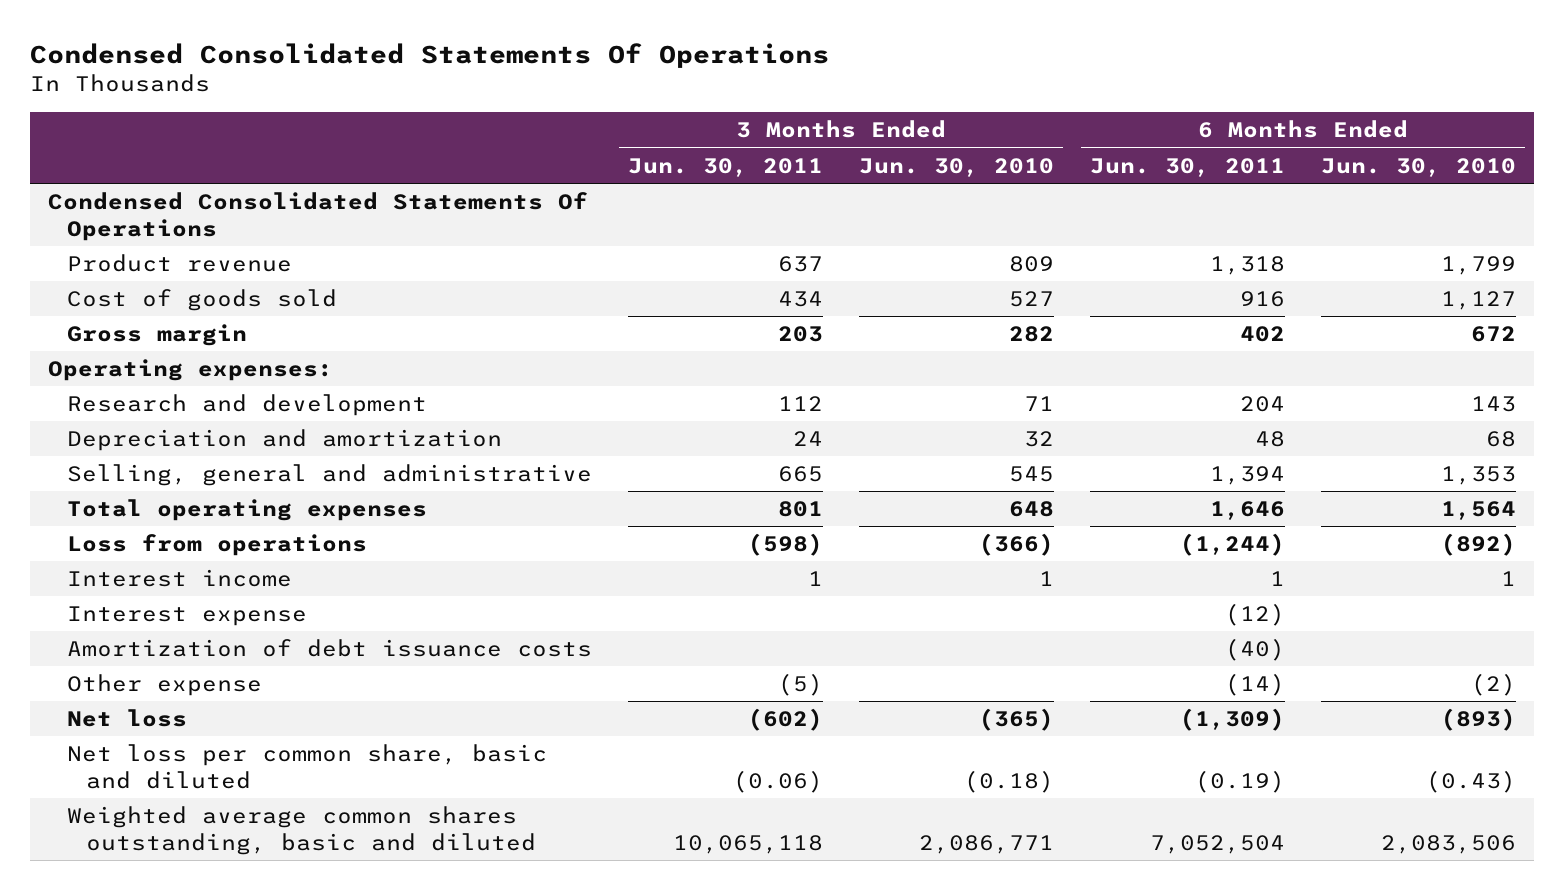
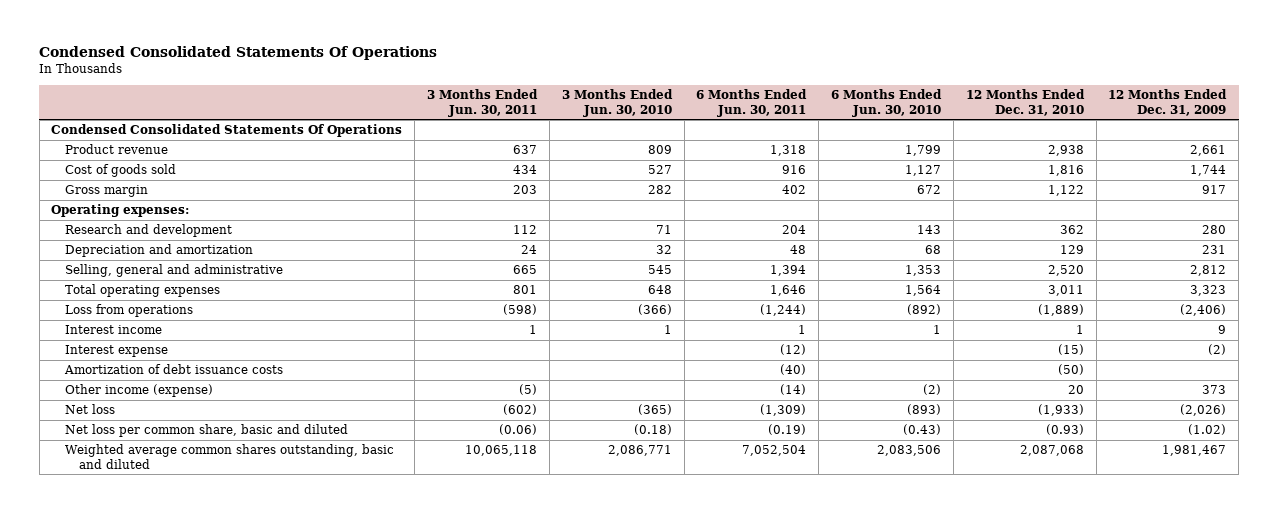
none -> [965,88,1085,116] 12 Months Ended Dec. 31, 2010
none -> [1108,88,1228,116] 12 Months Ended Dec. 31, 2009
[66,674,262,697] Other expense -> [65,384,214,398] Other income (expense)

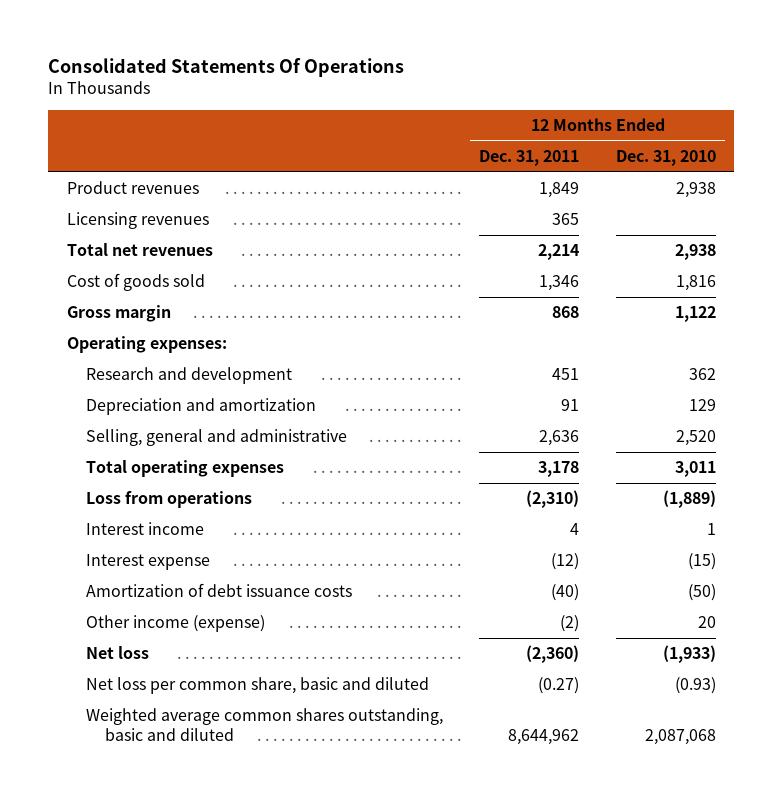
[39,46,438,61] Condensed Consolidated Statements Of Operations -> [48,57,405,77] Consolidated Statements Of Operations
[427,88,539,117] 3 Months Ended Jun. 30, 2011 -> none
[561,88,673,117] 3 Months Ended Jun. 30, 2010 -> none
[696,88,808,117] 6 Months Ended Jun. 30, 2011 -> none
[831,88,943,117] 6 Months Ended Jun. 30, 2010 -> none
[1108,88,1228,116] 12 Months Ended Dec. 31, 2009 -> none
none -> [479,149,580,166] Dec. 31, 2011
[51,124,403,138] Condensed Consolidated Statements Of Operations -> none
[65,144,169,155] Product revenue -> [66,181,199,195] Product revenues
none -> [66,212,209,230] Licensing revenues
none -> [66,243,213,257] Total net revenues

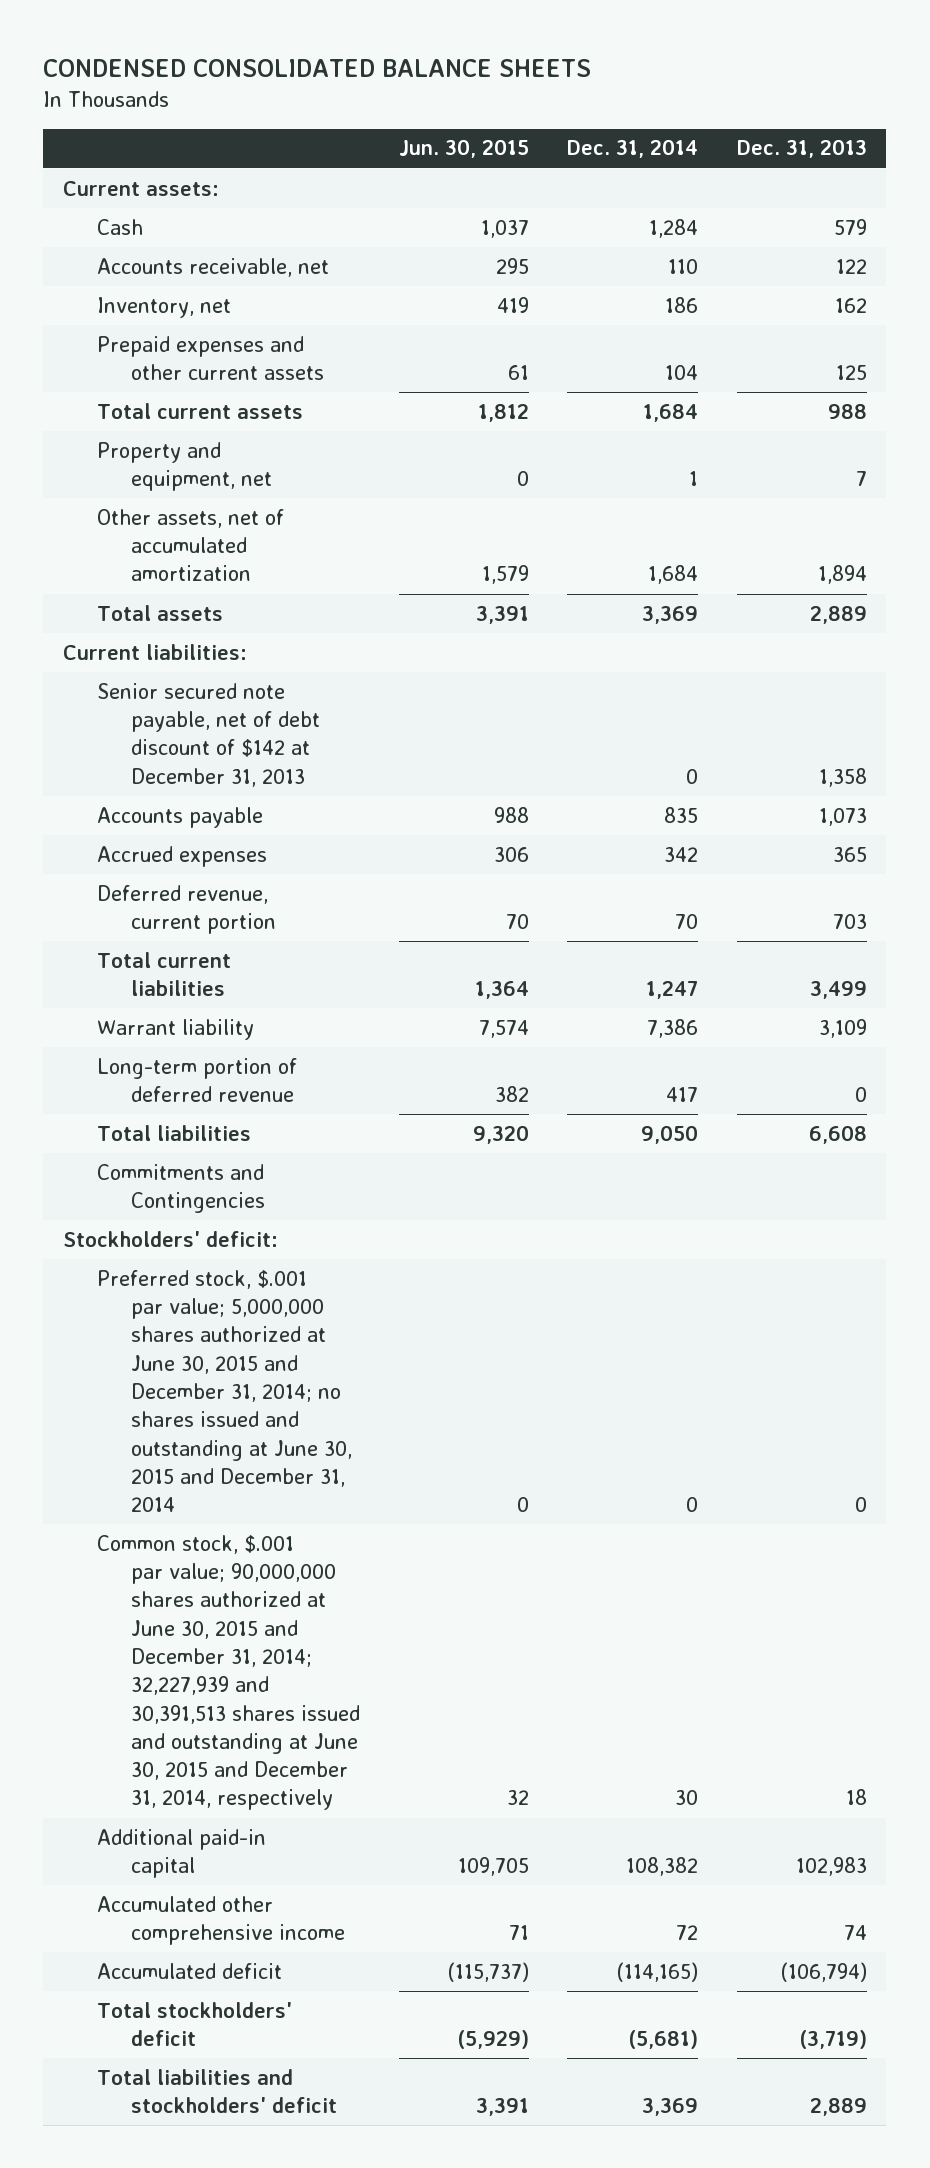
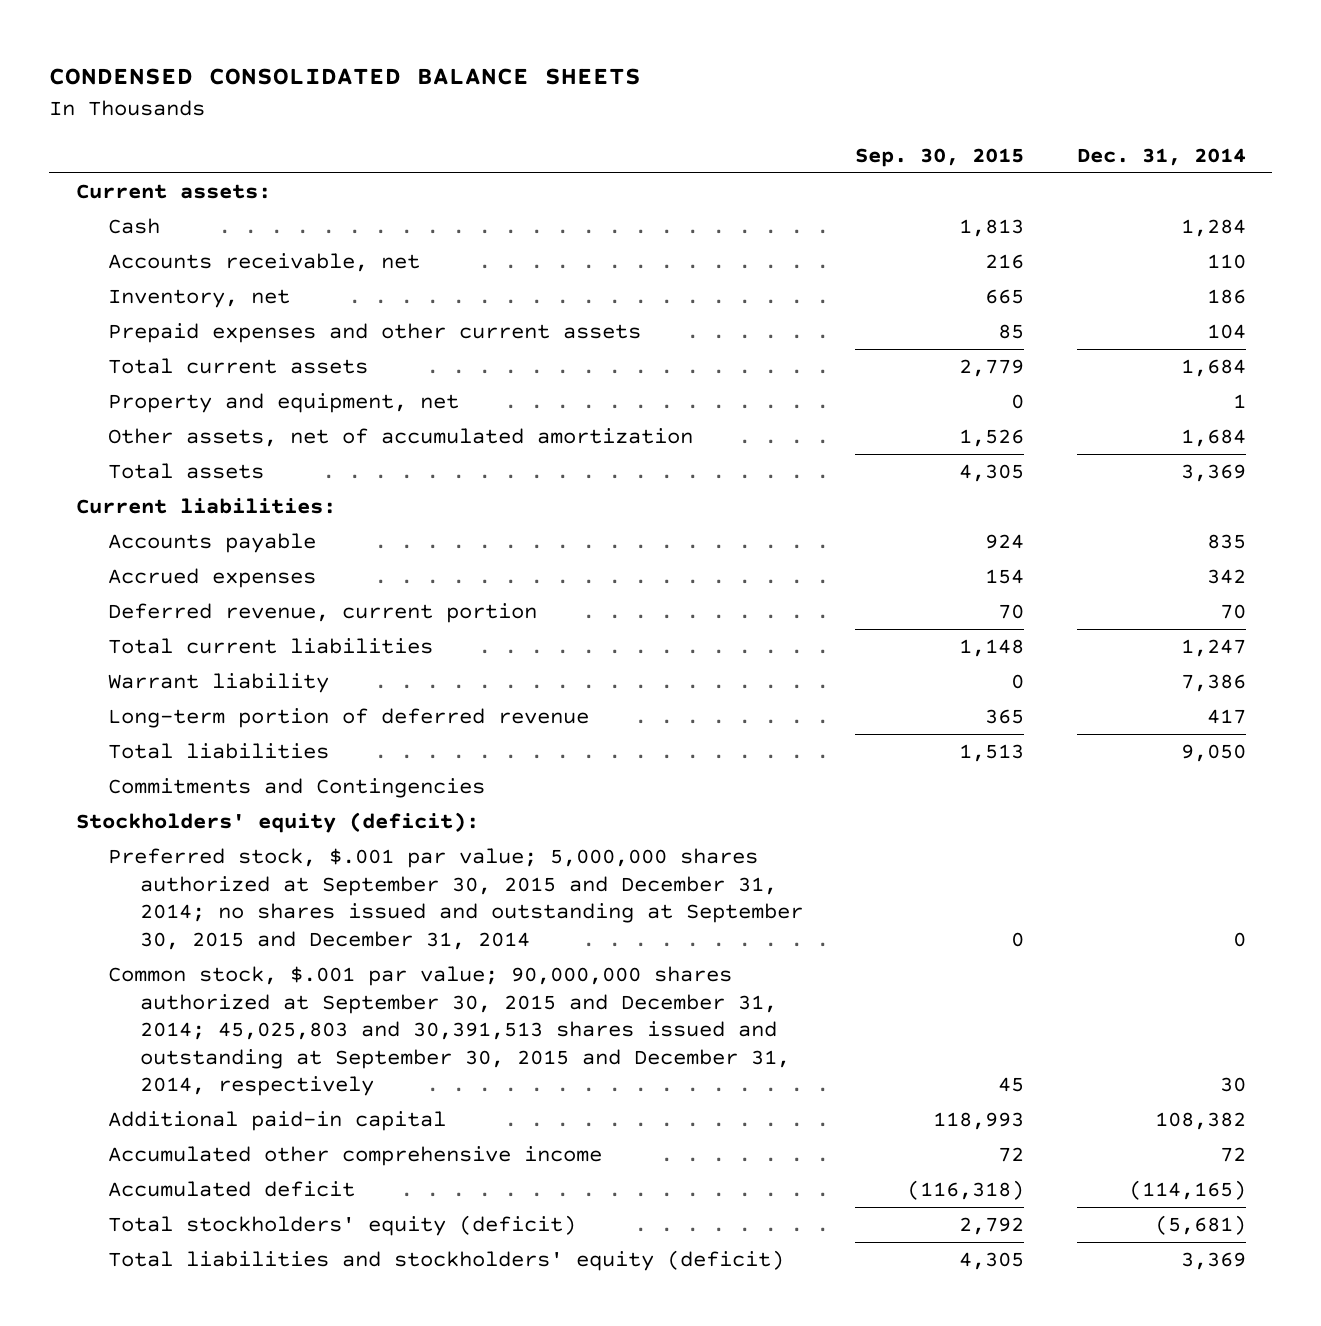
[398,139,529,159] Jun. 30, 2015 -> none
[736,139,867,159] Dec. 31, 2013 -> none
none -> [855,147,1025,167] Sep. 30, 2015
[96,682,320,787] Senior secured note payable, net of debt discount of $142 at December 31, 2013 -> none
[62,1230,278,1247] Stockholders' deficit: -> [75,812,479,834] Stockholders' equity (deficit):
[96,1269,352,1513] Preferred stock, $.001 par value; 5,000,000 shares authorized at June 30, 2015 and December 31, 2014; no shares issued and outstanding at June 30, 2015 and December 31, 2014 -> [107,848,803,950] Preferred stock, $.001 par value; 5,000,000 shares authorized at September 30, 2015 and December 31, 2014; no shares issued and outstanding at September 30, 2015 and December 31, 2014
[96,1534,360,1811] Common stock, $.001 par value; 90,000,000 shares authorized at June 30, 2015 and December 31, 2014; 32,227,939 and 30,391,513 shares issued and outstanding at June 30, 2015 and December 31, 2014, respectively -> [107,966,790,1097] Common stock, $.001 par value; 90,000,000 shares authorized at September 30, 2015 and December 31, 2014; 45,025,803 and 30,391,513 shares issued and outstanding at September 30, 2015 and December 31, 2014, respectively
[96,2001,292,2047] Total stockholders' deficit -> [107,1215,576,1237] Total stockholders' equity (deficit)
[96,2068,337,2114] Total liabilities and stockholders' deficit -> [107,1250,784,1272] Total liabilities and stockholders' equity (deficit)

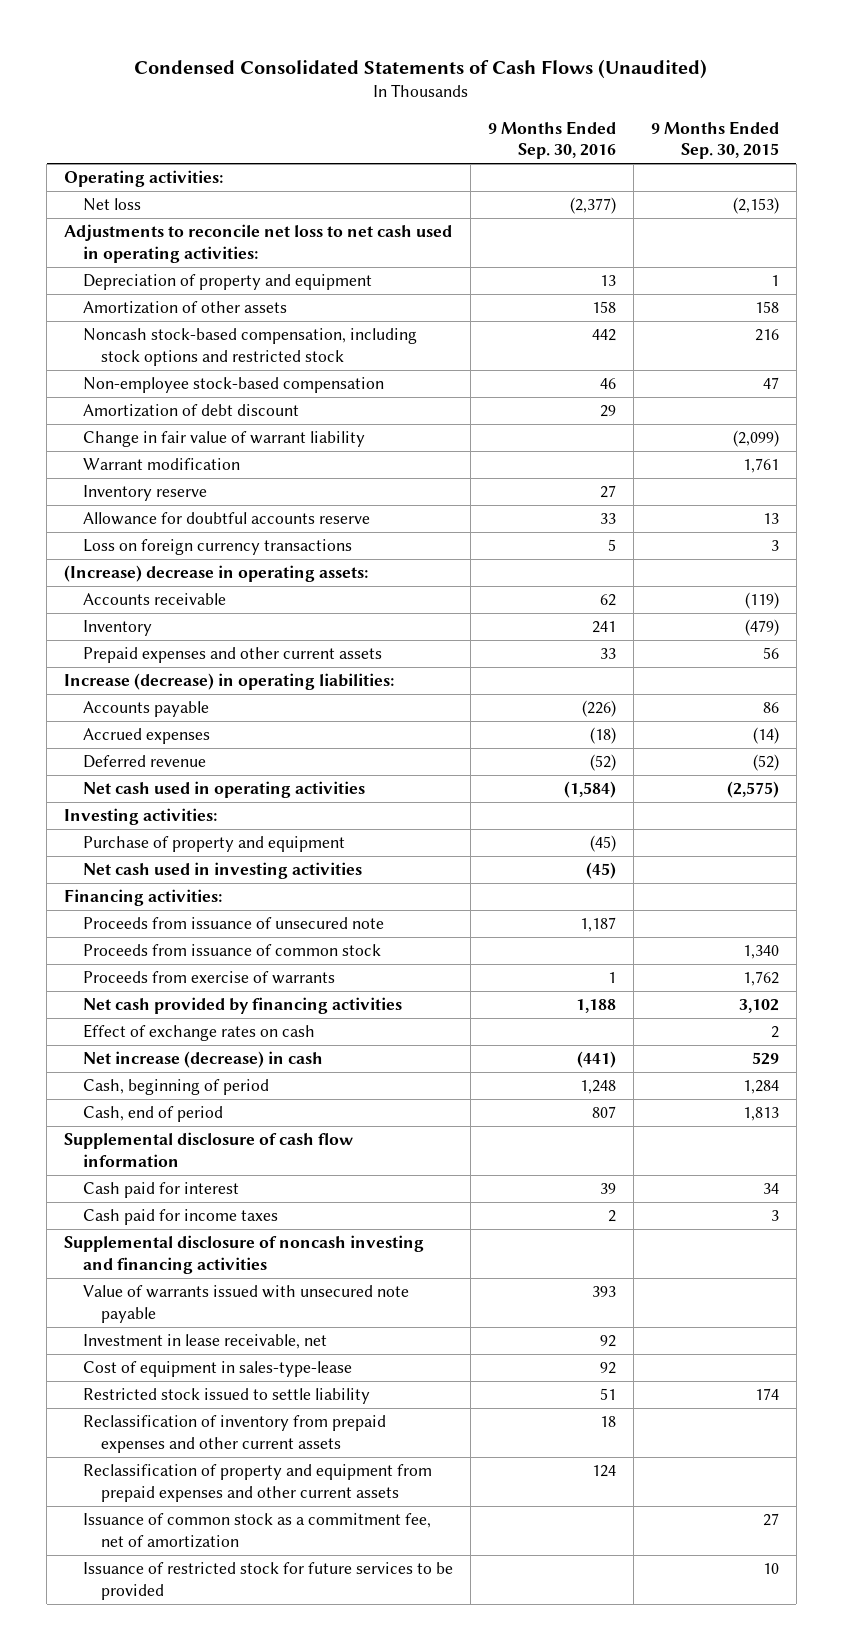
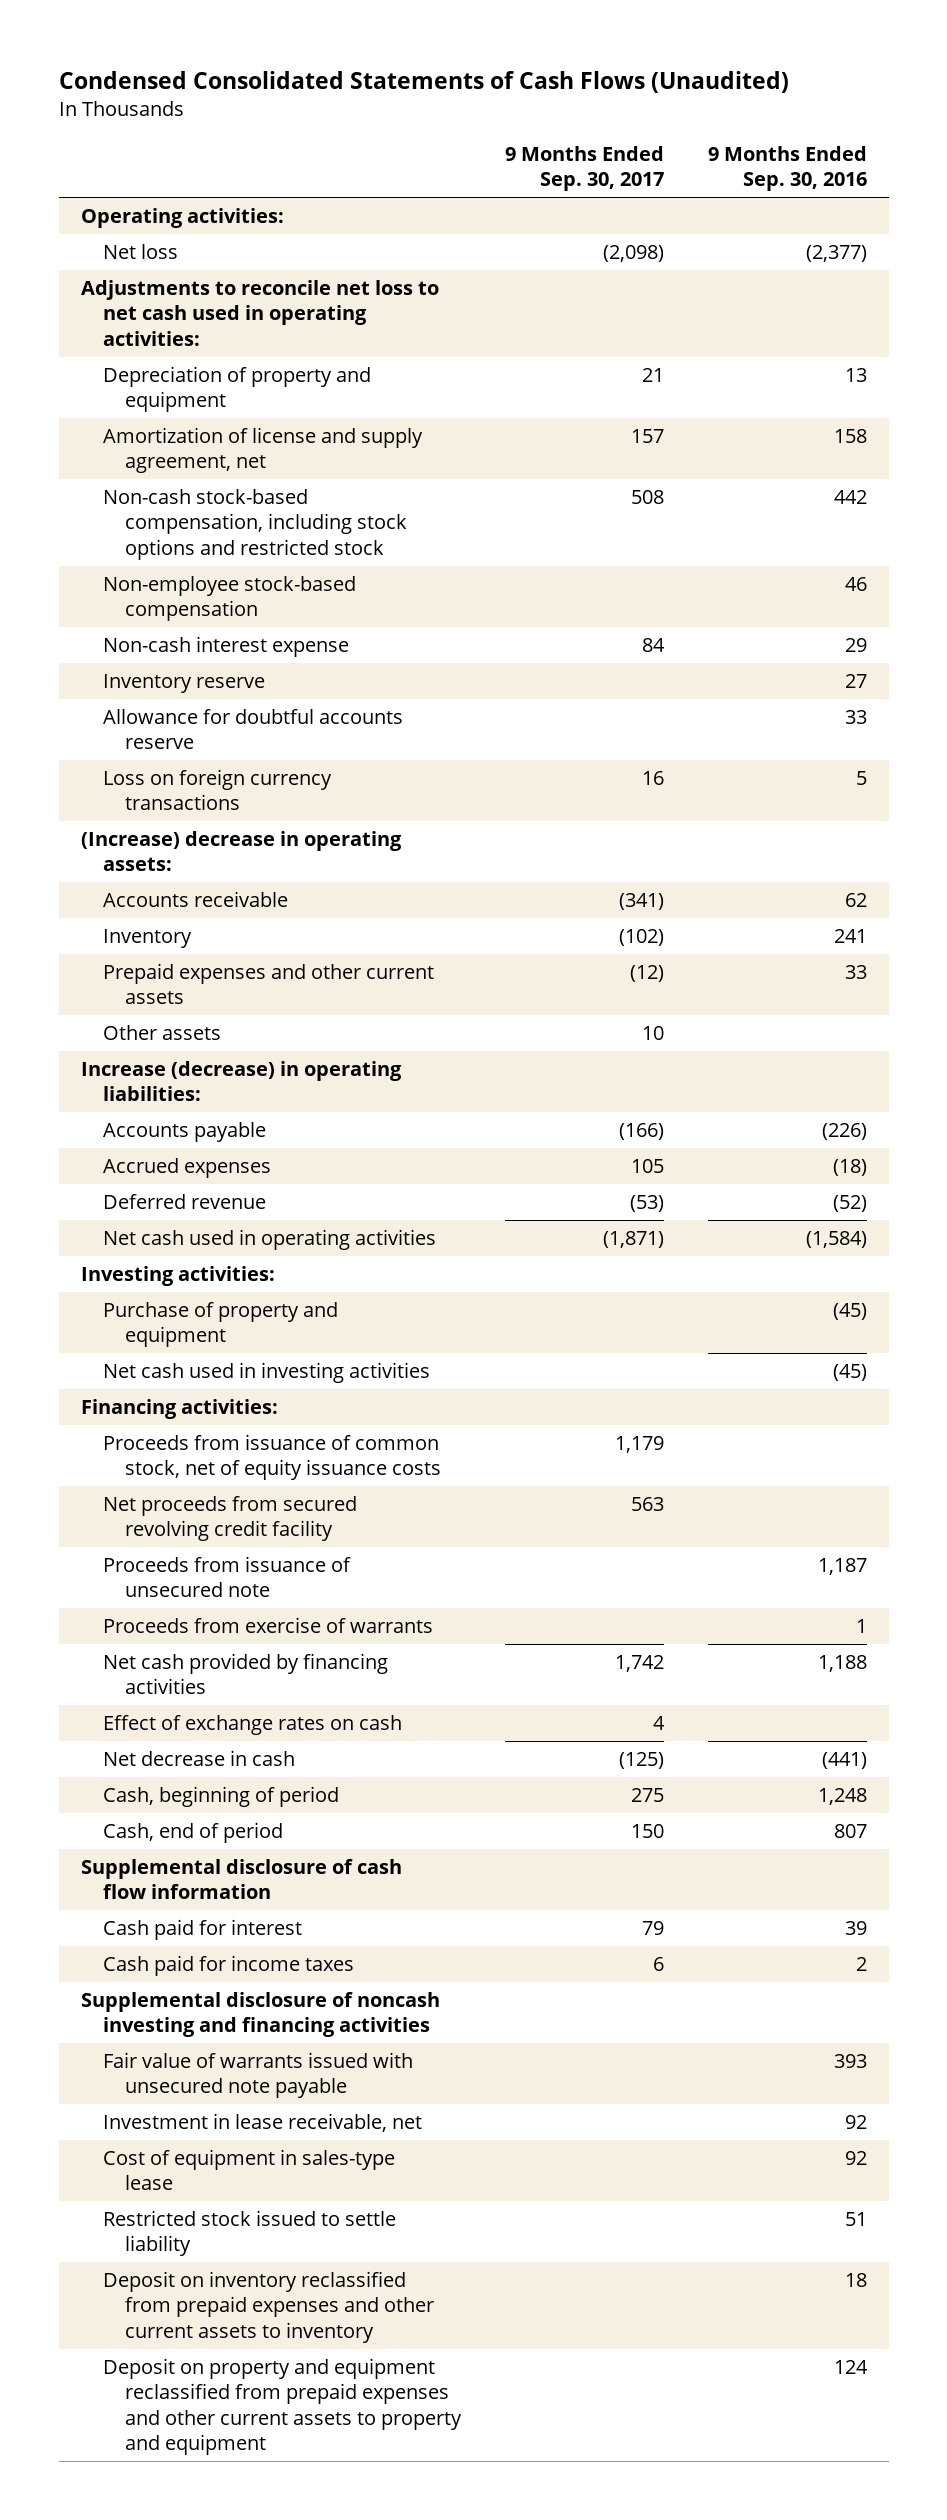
[650,120,779,160] 9 Months Ended Sep. 30, 2015 -> none
none -> [504,145,664,191] 9 Months Ended Sep. 30, 2017
[82,301,287,315] Amortization of other assets -> [102,427,423,474] Amortization of license and supply agreement, net
[82,328,417,367] Noncash stock-based compensation, including stock options and restricted stock -> [102,489,408,560] Non-cash stock-based compensation, including stock options and restricted stock
[82,404,299,418] Amortization of debt discount -> none
[82,431,365,448] Change in fair value of warrant liability -> none
[82,458,240,471] Warrant modification -> none
none -> [102,636,349,658] Non-cash interest expense
none -> [102,1025,221,1041] Other assets
none -> [102,1434,442,1481] Proceeds from issuance of common stock, net of equity issuance costs
none -> [102,1496,357,1542] Net proceeds from secured revolving credit facility
[82,944,381,957] Proceeds from issuance of common stock -> none
[82,1051,323,1069] Net increase (decrease) in cash -> [102,1750,295,1767] Net decrease in cash
[82,1285,409,1324] Value of warrants issued with unsecured note payable -> [102,2052,413,2099] Fair value of warrants issued with unsecured note payable
[82,1361,352,1378] Cost of equipment in sales-type-lease -> [102,2149,395,2191] Cost of equipment in sales-type lease
[82,1513,431,1549] Issuance of common stock as a commitment fee, net of amortization -> none
[82,1562,453,1601] Issuance of restricted stock for future services to be provided -> none
[82,1415,386,1454] Reclassification of inventory from prepaid expenses and other current assets -> [102,2271,435,2343] Deposit on inventory reclassified from prepaid expenses and other current assets to inventory
[82,1464,432,1503] Reclassification of property and equipment from prepaid expenses and other current assets -> [102,2358,463,2455] Deposit on property and equipment reclassified from prepaid expenses and other current assets to property and equipment

